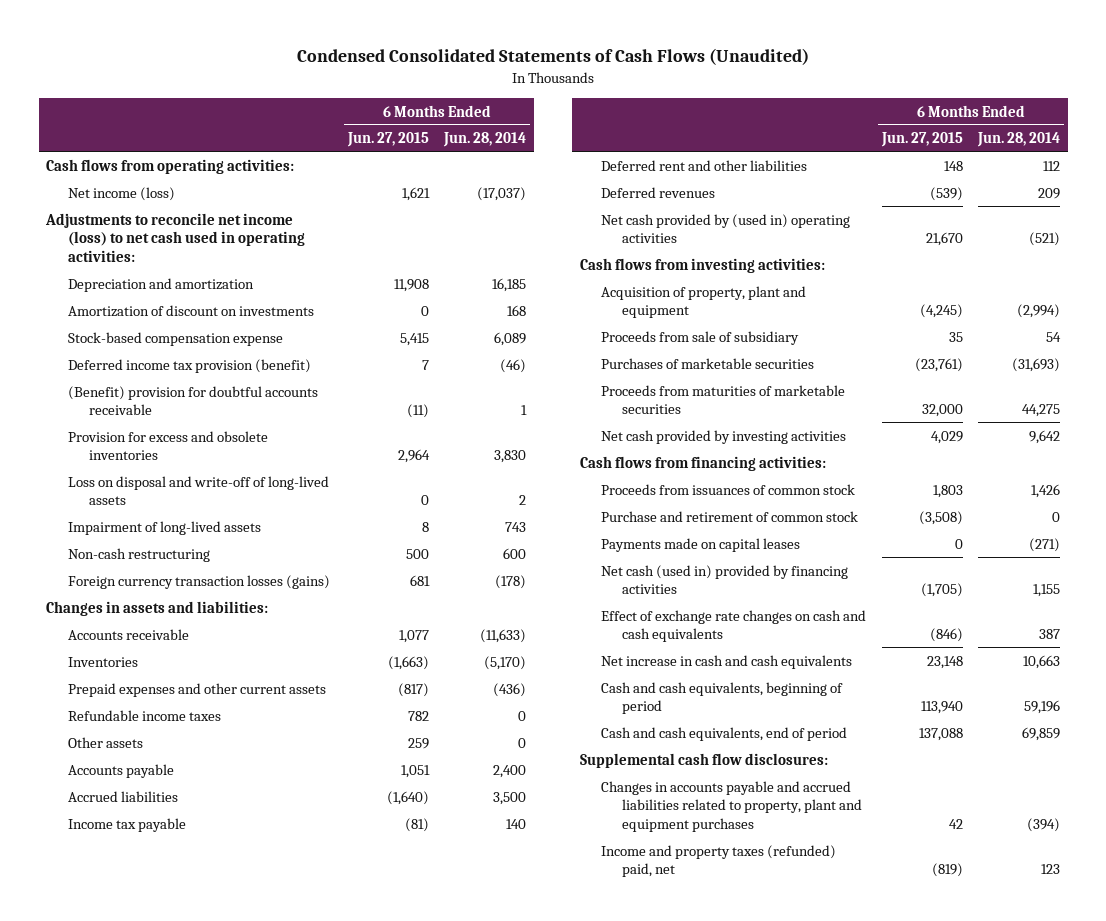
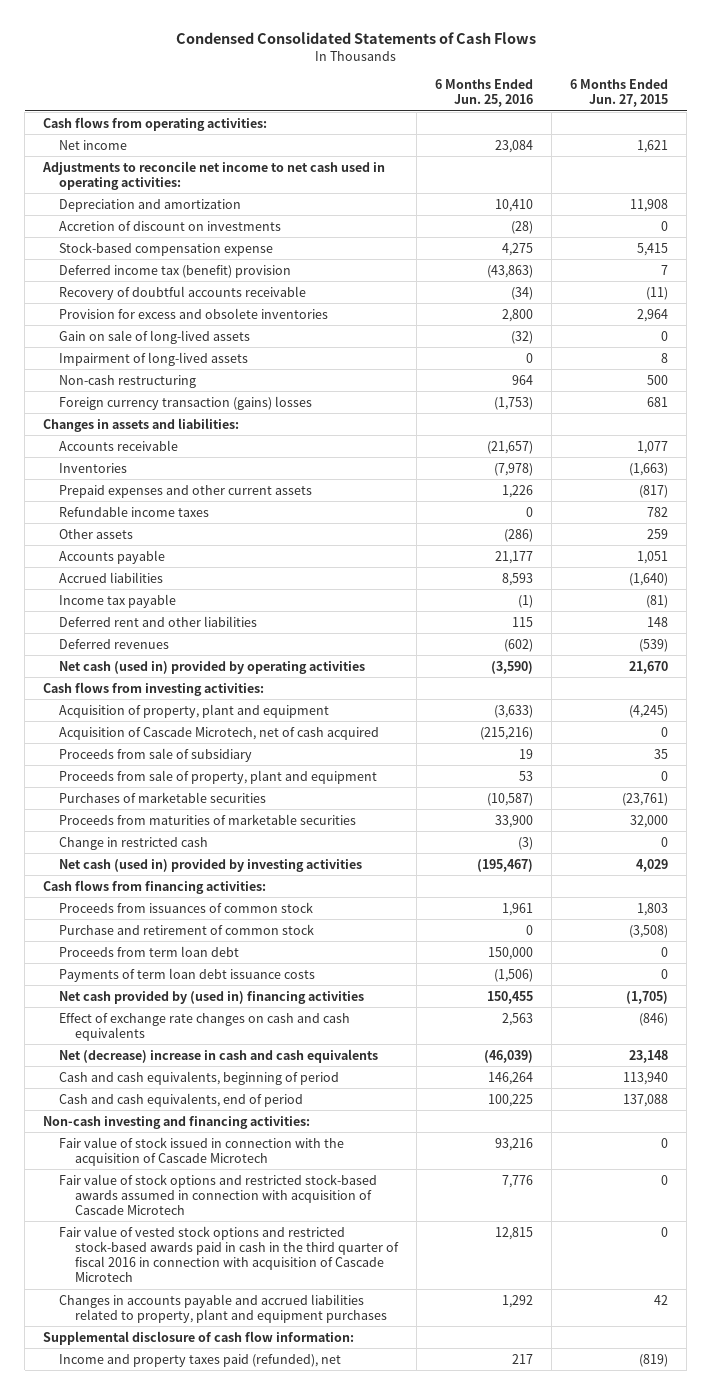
[297,48,810,66] Condensed Consolidated Statements of Cash Flows (Unaudited) -> [175,32,536,45] Condensed Consolidated Statements of Cash Flows
[443,132,527,148] Jun. 28, 2014 -> none
none -> [434,78,533,107] 6 Months Ended Jun. 25, 2016
[67,186,175,201] Net income (loss) -> [58,139,127,150] Net income
[45,212,305,262] Adjustments to reconcile net income (loss) to net cash used in operating activities: -> [42,160,386,190] Adjustments to reconcile net income to net cash used in operating activities:
[67,304,314,317] Amortization of discount on investments -> [58,220,281,231] Accretion of discount on investments
[67,358,311,373] Deferred income tax provision (benefit) -> [58,264,291,278] Deferred income tax (benefit) provision
[67,385,318,416] (Benefit) provision for doubtful accounts receivable -> [58,285,306,300] Recovery of doubtful accounts receivable
[67,475,329,506] Loss on disposal and write-off of long-lived assets -> [58,329,250,344] Gain on sale of long-lived assets
[67,574,330,589] Foreign currency transaction losses (gains) -> [58,395,312,410] Foreign currency transaction (gains) losses
[601,213,851,244] Net cash provided by (used in) operating activities -> [58,660,365,674] Net cash (used in) provided by operating activities
none -> [58,726,379,740] Acquisition of Cascade Microtech, net of cash acquired
none -> [58,769,377,784] Proceeds from sale of property, plant and equipment
none -> [58,836,208,850] Change in restricted cash
[601,429,847,444] Net cash provided by investing activities -> [58,858,362,872] Net cash (used in) provided by investing activities
[601,537,801,552] Payments made on capital leases -> none
none -> [58,945,239,957] Proceeds from term loan debt
none -> [58,967,315,982] Payments of term loan debt issuance costs
[601,564,849,595] Net cash (used in) provided by financing activities -> [58,990,364,1004] Net cash provided by (used in) financing activities
[601,654,853,669] Net increase in cash and cash equivalents -> [58,1048,378,1063] Net (decrease) increase in cash and cash equivalents
[580,752,829,768] Supplemental cash flow disclosures: -> none
none -> [43,1115,311,1129] Non-cash investing and financing activities:
none -> [58,1136,344,1166] Fair value of stock issued in connection with the acquisition of Cascade Microtech
none -> [58,1173,377,1215] Fair value of stock options and restricted stock-based awards assumed in connection with acquisition of Cascade Microtech
none -> [58,1225,399,1282] Fair value of vested stock options and restricted stock-based awards paid in cash in the third quarter of fiscal 2016 in connection with acquisition of Cascade Microtech
none -> [43,1330,355,1345] Supplemental disclosure of cash flow information:
[601,844,837,878] Income and property taxes (refunded) paid, net -> [58,1353,341,1367] Income and property taxes paid (refunded), net

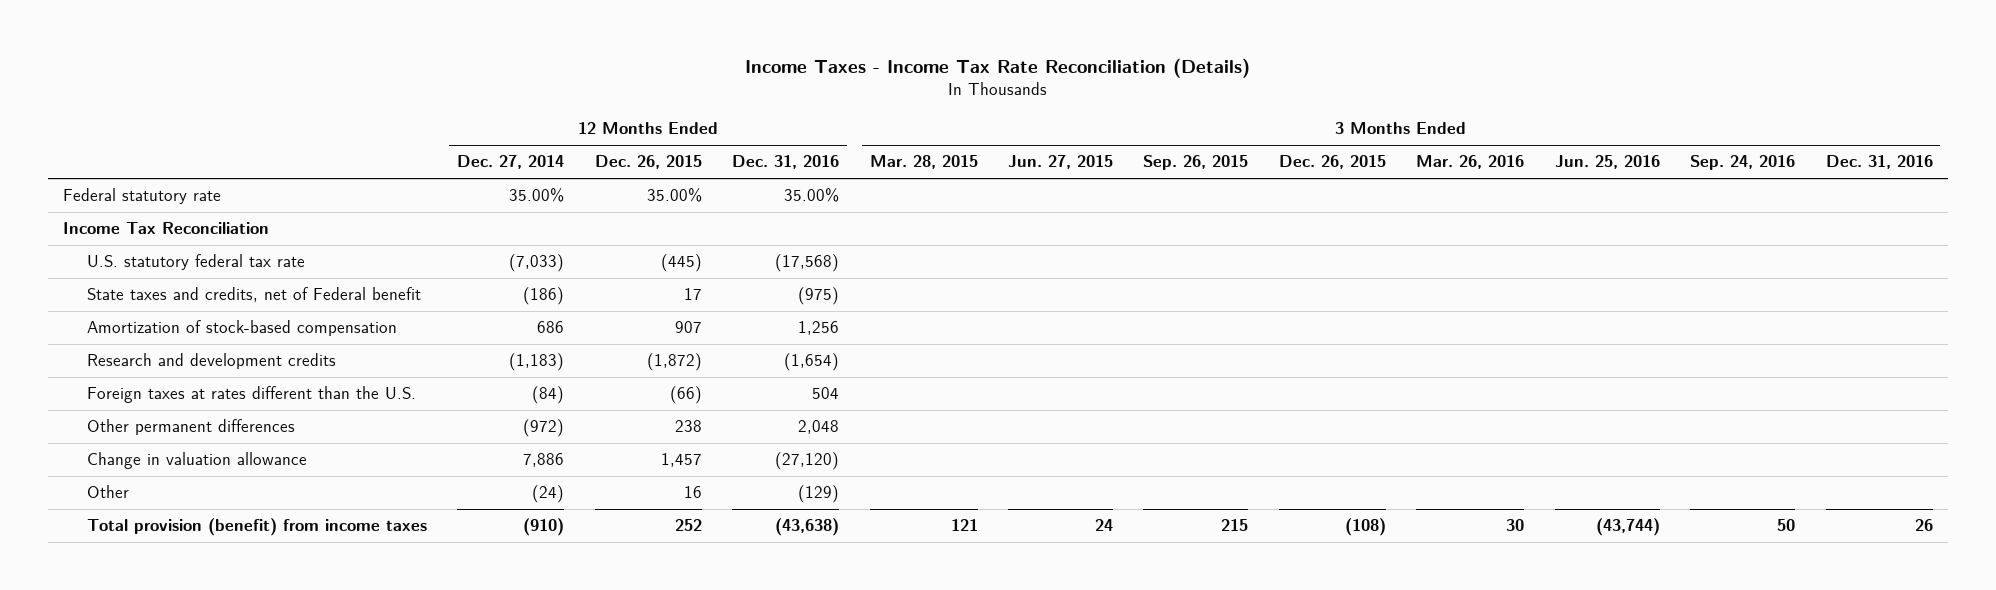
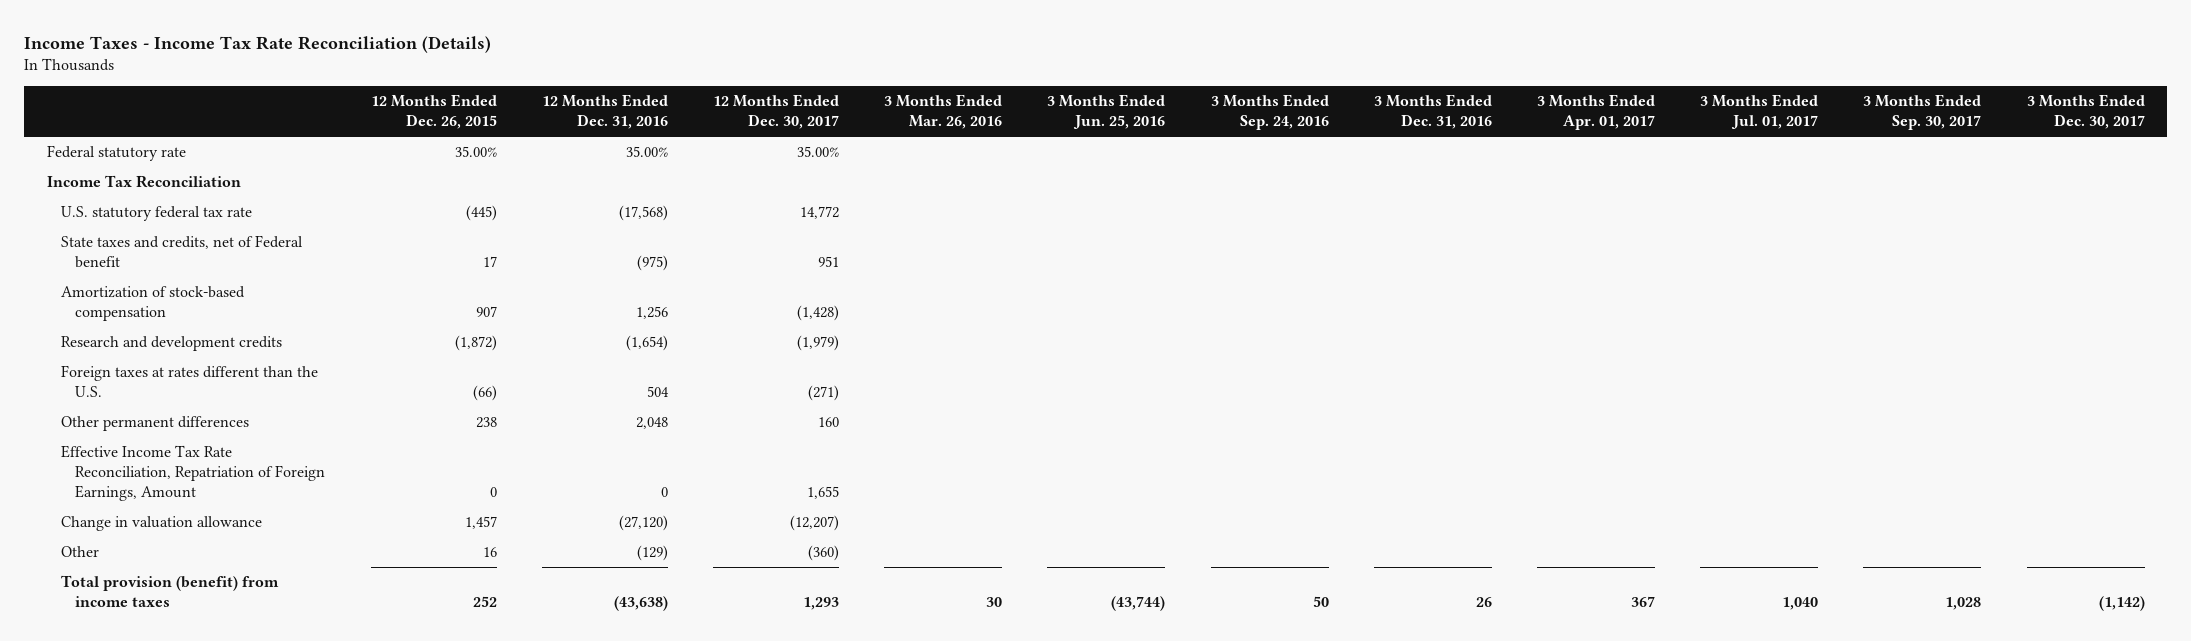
[457,155,565,170] Dec. 27, 2014 -> none
[869,155,978,170] Mar. 28, 2015 -> none
[1007,155,1113,170] Jun. 27, 2015 -> none
[1143,155,1249,171] Sep. 26, 2015 -> none
[1278,155,1386,170] Dec. 26, 2015 -> none
none -> [713,94,840,130] 12 Months Ended Dec. 30, 2017
none -> [1537,94,1656,131] 3 Months Ended Apr. 01, 2017
none -> [1700,94,1819,130] 3 Months Ended Jul. 01, 2017
none -> [1863,94,1982,131] 3 Months Ended Sep. 30, 2017
none -> [2026,94,2145,130] 3 Months Ended Dec. 30, 2017
none -> [61,445,326,502] Effective Income Tax Rate Reconciliation, Repatriation of Foreign Earnings, Amount

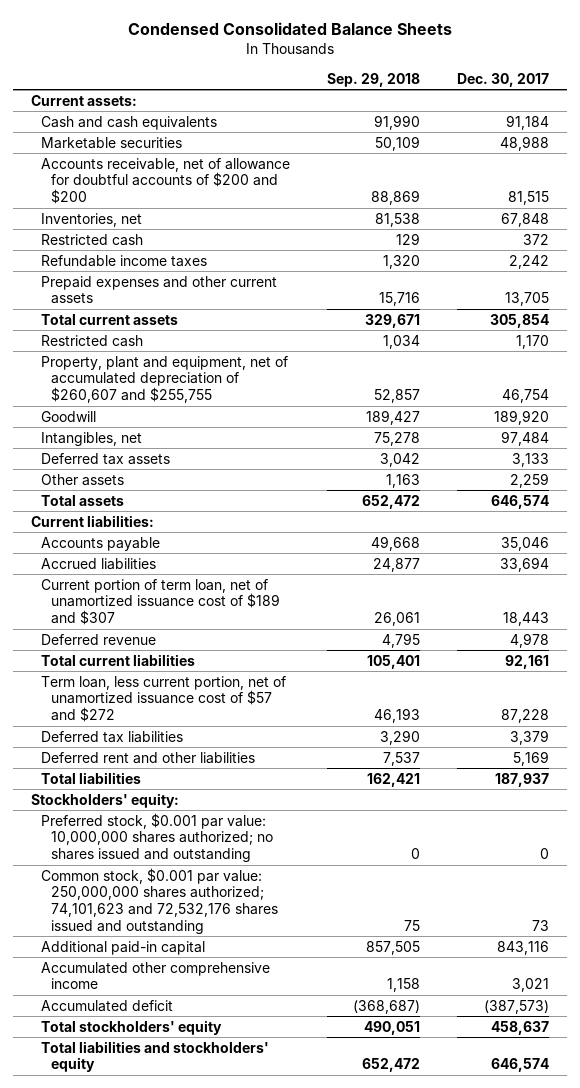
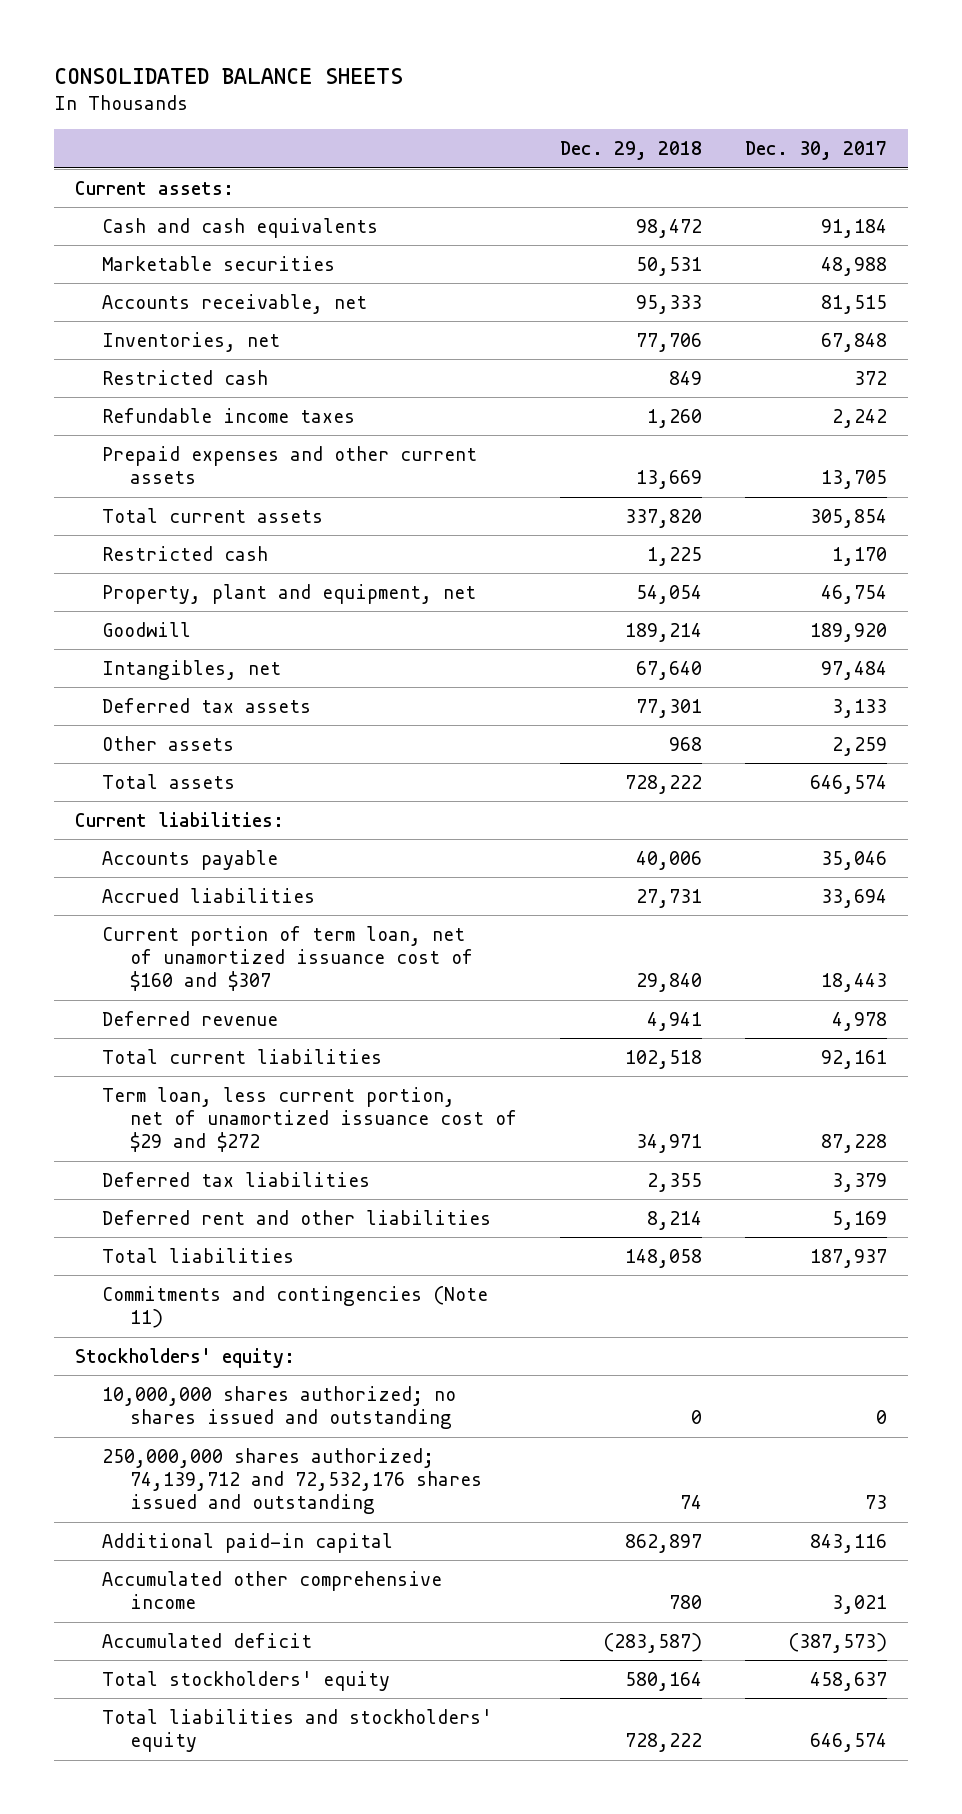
[128,21,453,35] Condensed Consolidated Balance Sheets -> [53,67,403,84] CONSOLIDATED BALANCE SHEETS
[326,72,420,87] Sep. 29, 2018 -> none
none -> [559,140,702,160] Dec. 29, 2018
[41,157,291,205] Accounts receivable, net of allowance for doubtful accounts of $200 and $200 -> [102,293,368,314] Accounts receivable, net
[41,355,289,404] Property, plant and equipment, net of accumulated depreciation of $260,607 and $255,755 -> [102,583,477,604] Property, plant and equipment, net
[41,578,281,626] Current portion of term loan, net of unamortized issuance cost of $189 and $307 -> [102,925,473,992] Current portion of term loan, net of unamortized issuance cost of $160 and $307
[41,675,287,723] Term loan, less current portion, net of unamortized issuance cost of $57 and $272 -> [102,1086,517,1153] Term loan, less current portion, net of unamortized issuance cost of $29 and $272
none -> [102,1285,489,1329] Commitments and contingencies (Note 11)
[41,812,274,863] Preferred stock, $0.001 par value: 10,000,000 shares authorized; no shares issued and outstanding -> [102,1385,457,1430] 10,000,000 shares authorized; no shares issued and outstanding
[41,867,279,934] Common stock, $0.001 par value: 250,000,000 shares authorized; 74,101,623 and 72,532,176 shares issued and outstanding -> [102,1447,482,1515] 250,000,000 shares authorized; 74,139,712 and 72,532,176 shares issued and outstanding

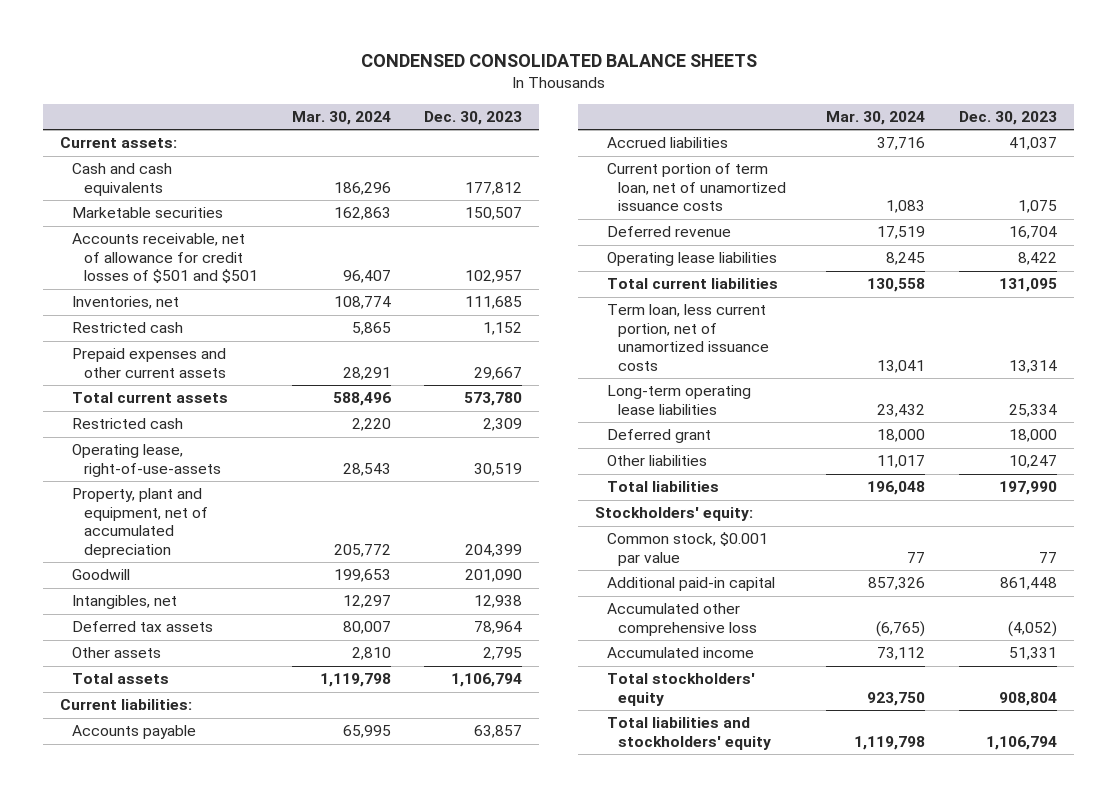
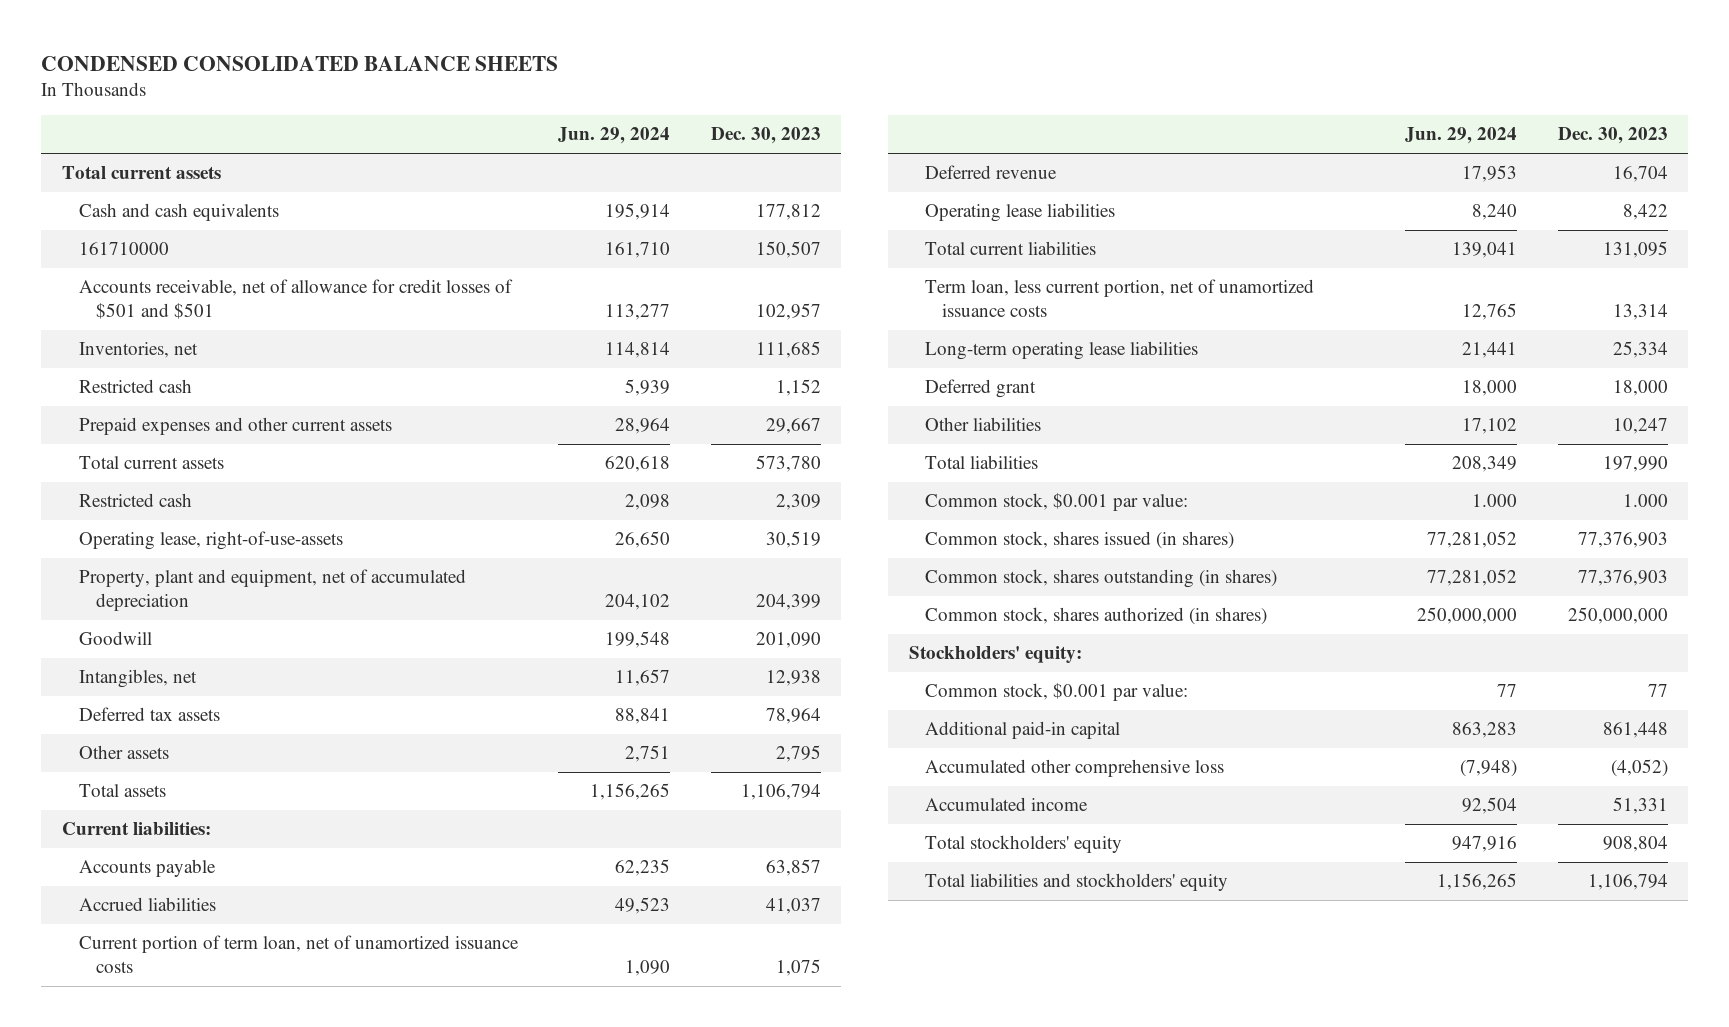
[291,110,391,125] Mar. 30, 2024 -> none
none -> [558,127,671,145] Jun. 29, 2024
[60,137,178,149] Current assets: -> [61,166,221,180] Total current assets
[71,207,223,219] Marketable securities -> [78,242,169,256] 161710000
none -> [925,493,1189,512] Common stock, $0.001 par value:
none -> [925,531,1235,550] Common stock, shares issued (in shares)
none -> [925,569,1278,589] Common stock, shares outstanding (in shares)
none -> [925,607,1268,626] Common stock, shares authorized (in shares)
[606,532,768,566] Common stock, $0.001 par value -> [925,683,1189,702] Common stock, $0.001 par value:

